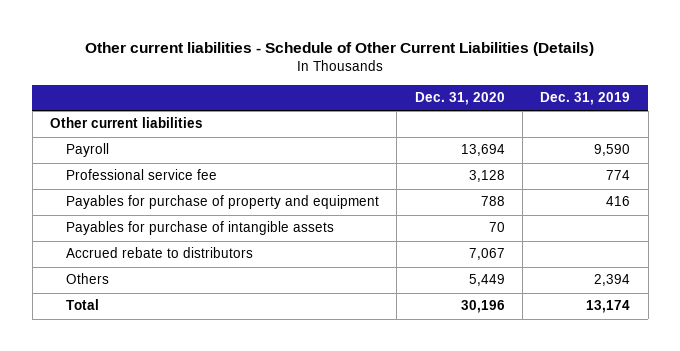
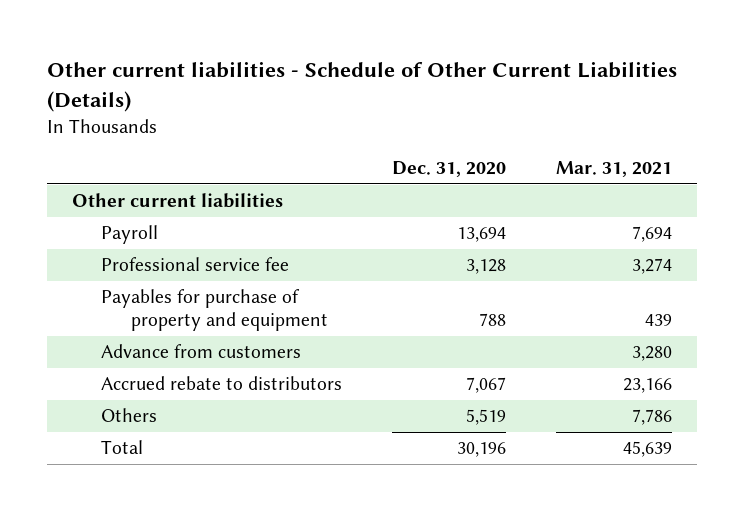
[540,91,631,105] Dec. 31, 2019 -> none
none -> [556,161,673,178] Mar. 31, 2021
[65,221,334,236] Payables for purchase of intangible assets -> none
none -> [101,344,302,359] Advance from customers
[468,274,505,287] 5,449 -> [466,409,507,426] 5,519

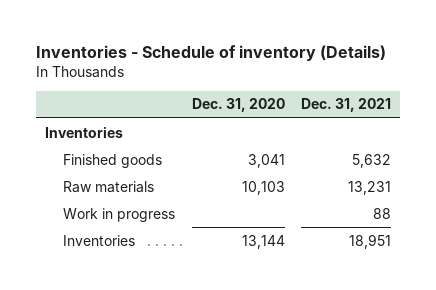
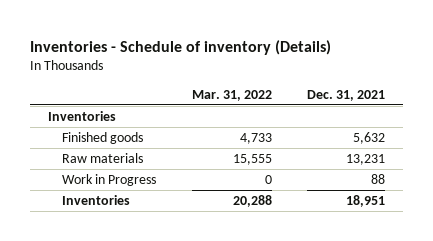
[191,98,285,113] Dec. 31, 2020 -> none
none -> [191,89,272,101] Mar. 31, 2022
[62,207,175,222] Work in progress -> [62,173,157,186] Work in Progress

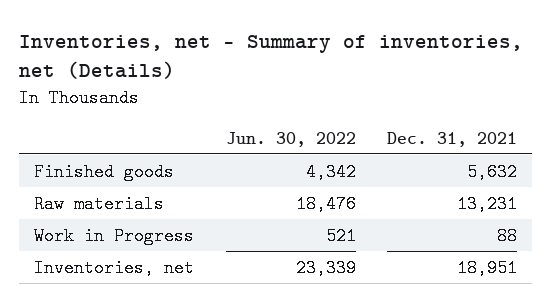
[30,39,332,55] Inventories - Schedule of inventory (Details) -> [18,35,523,80] Inventories, net - Summary of inventories, net (Details)
[191,89,272,101] Mar. 31, 2022 -> none
none -> [225,131,356,147] Jun. 30, 2022
[47,110,116,121] Inventories -> none
[62,194,131,205] Inventories -> [34,258,195,277] Inventories, net

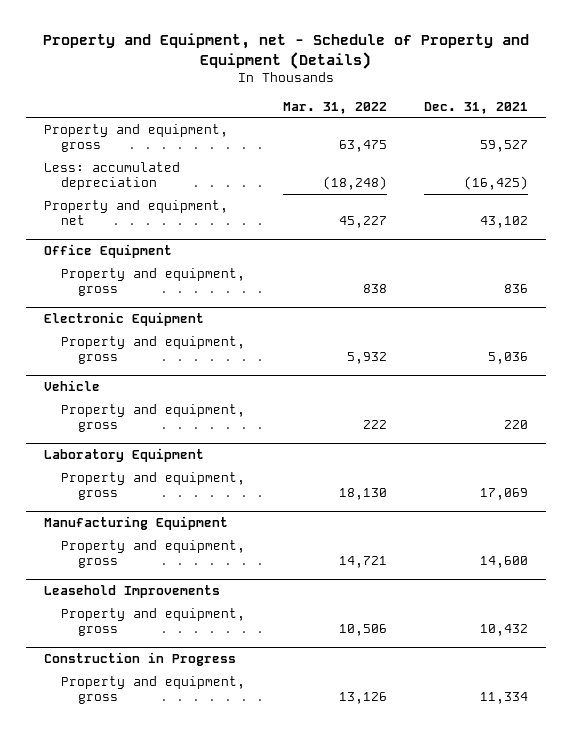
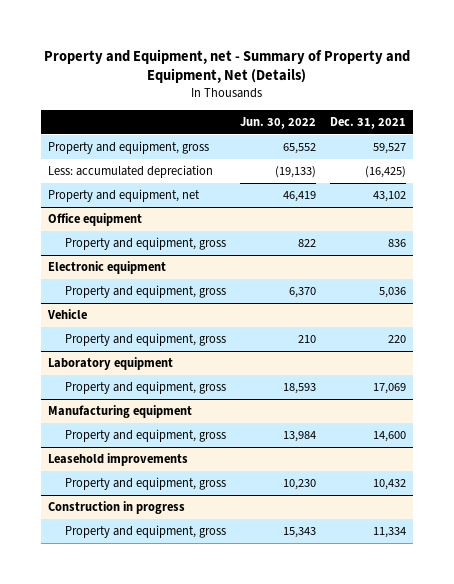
[43,33,530,70] Property and Equipment, net - Schedule of Property and Equipment (Details) -> [43,48,410,84] Property and Equipment, net - Summary of Property and Equipment, Net (Details)
[282,101,387,114] Mar. 31, 2022 -> none
none -> [239,116,316,129] Jun. 30, 2022
[44,244,173,259] Office Equipment -> [48,213,143,227] Office equipment
[44,312,205,327] Electronic Equipment -> [48,261,167,275] Electronic equipment
[44,448,205,463] Laboratory Equipment -> [48,357,174,371] Laboratory equipment
[44,516,229,531] Manufacturing Equipment -> [48,405,193,419] Manufacturing equipment
[44,585,221,599] Leasehold Improvements -> [48,453,189,467] Leasehold improvements
[44,652,237,667] Construction in Progress -> [48,501,186,515] Construction in progress

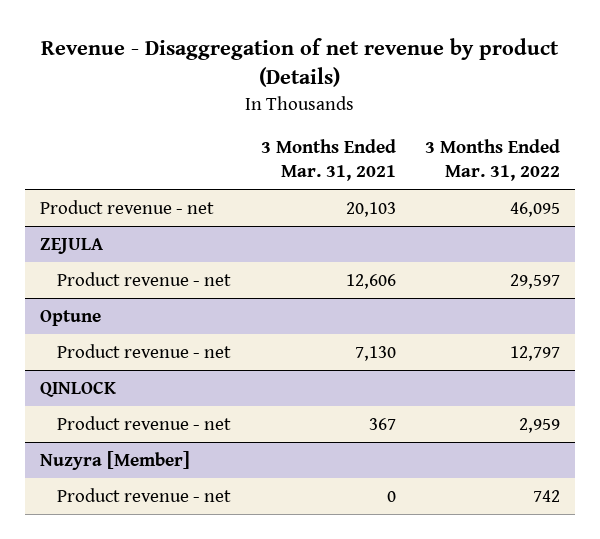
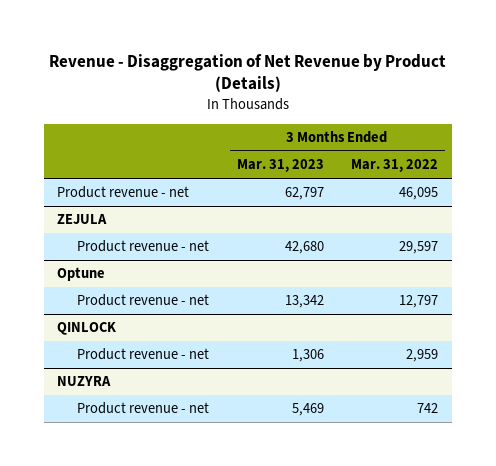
[40,37,559,88] Revenue - Disaggregation of net revenue by product (Details) -> [48,53,446,93] Revenue - Disaggregation of Net Revenue by Product (Details)
[260,139,396,182] 3 Months Ended Mar. 31, 2021 -> none
none -> [236,159,324,173] Mar. 31, 2023
[39,450,190,470] Nuzyra [Member] -> [57,376,112,387] NUZYRA

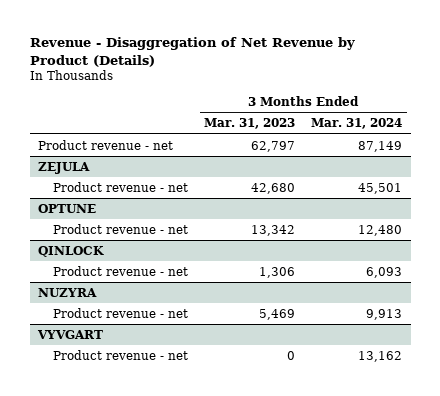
[351,159,439,173] Mar. 31, 2022 -> none
none -> [311,118,403,130] Mar. 31, 2024
[57,267,106,282] Optune -> [37,203,96,213] OPTUNE
none -> [36,329,103,339] VYVGART
none -> [53,349,189,360] Product revenue - net

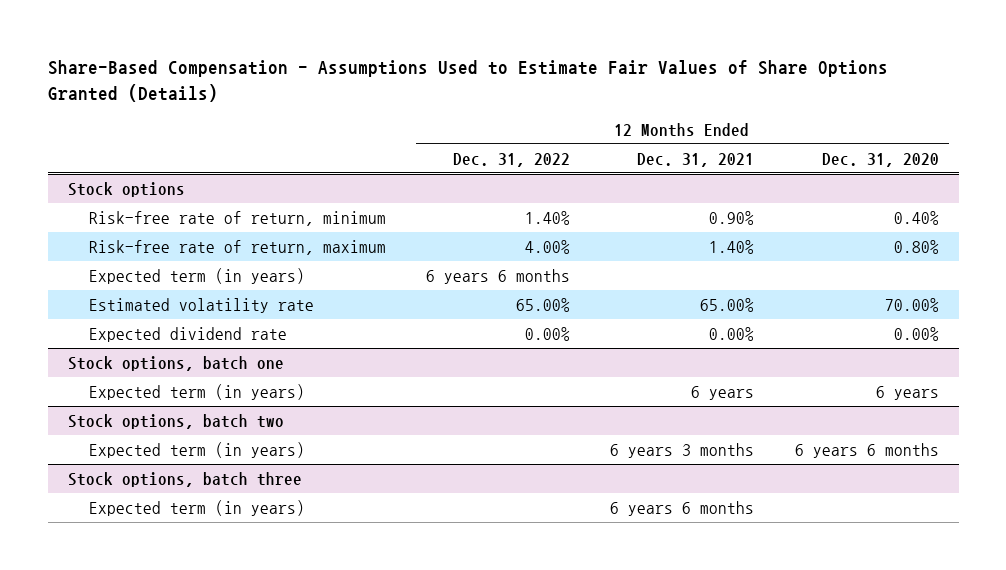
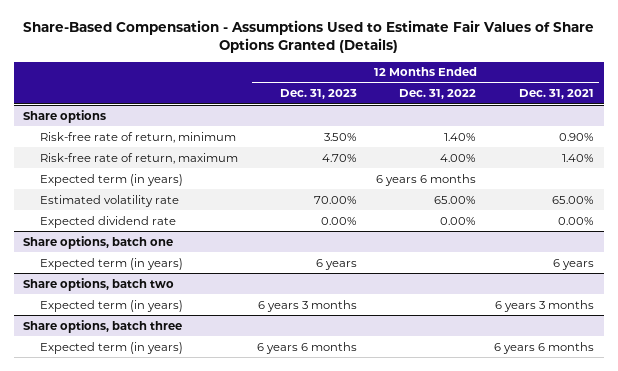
[821,152,939,167] Dec. 31, 2020 -> none
none -> [279,89,357,100] Dec. 31, 2023
[67,181,185,197] Stock options -> [23,109,107,123] Share options
[67,355,284,371] Stock options, batch one -> [23,235,174,249] Share options, batch one
[67,413,284,429] Stock options, batch two -> [23,277,175,291] Share options, batch two
[67,471,302,487] Stock options, batch three -> [23,319,183,333] Share options, batch three

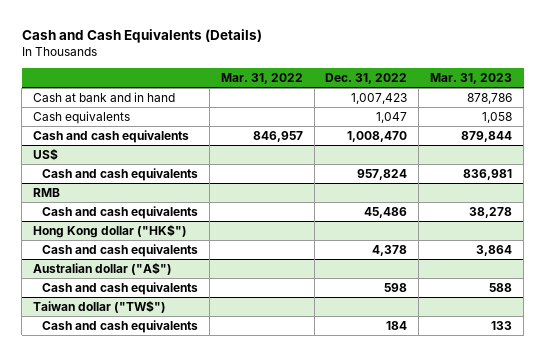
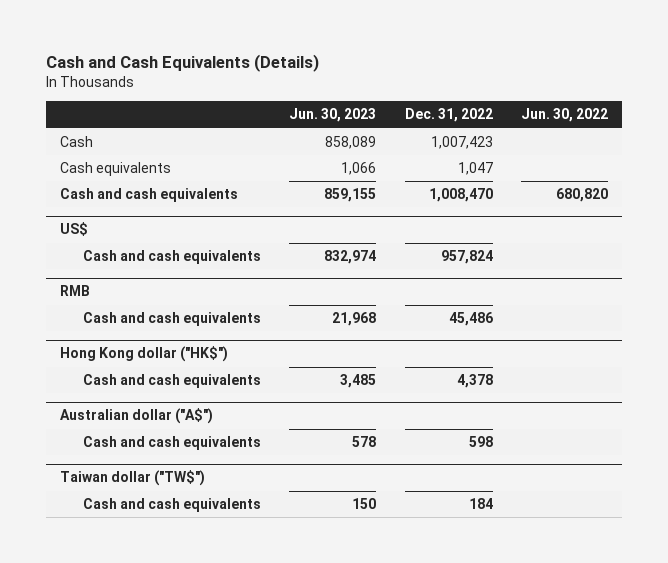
[220,72,303,84] Mar. 31, 2022 -> none
[430,72,513,84] Mar. 31, 2023 -> none
none -> [289,108,377,123] Jun. 30, 2023
none -> [521,108,609,123] Jun. 30, 2022
[33,91,176,102] Cash at bank and in hand -> [60,136,94,148] Cash

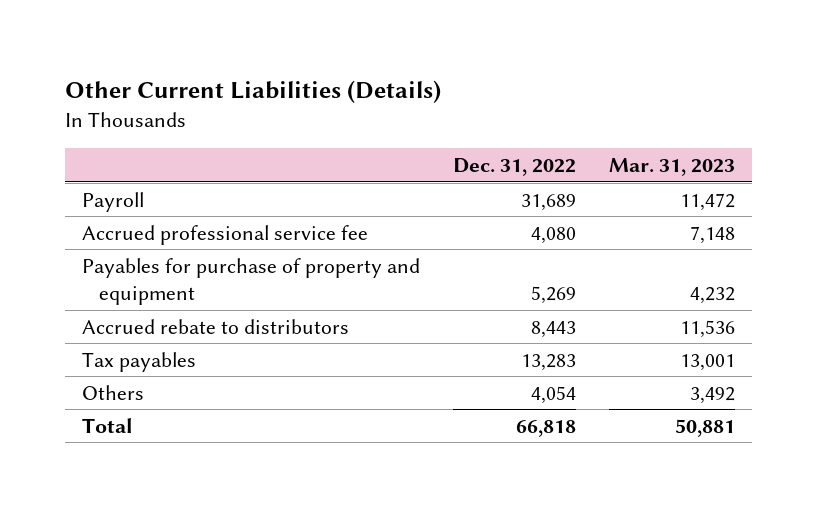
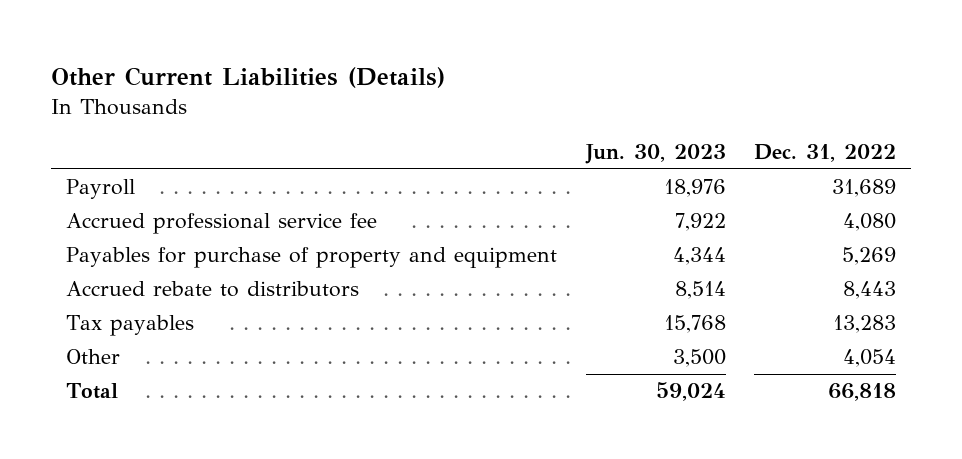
[609,157,736,176] Mar. 31, 2023 -> none
none -> [584,144,726,165] Jun. 30, 2023
[81,384,144,400] Others -> [65,349,120,365] Other

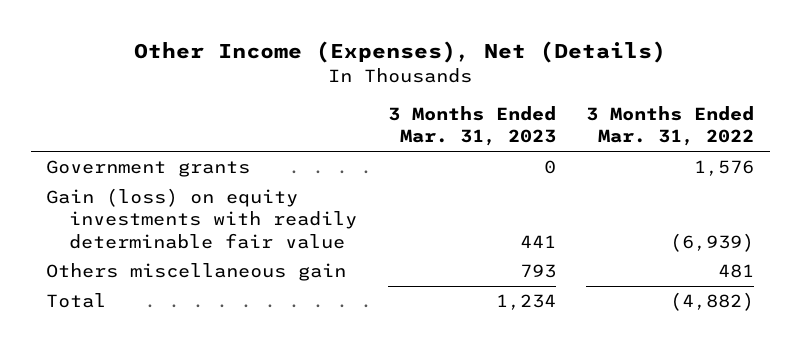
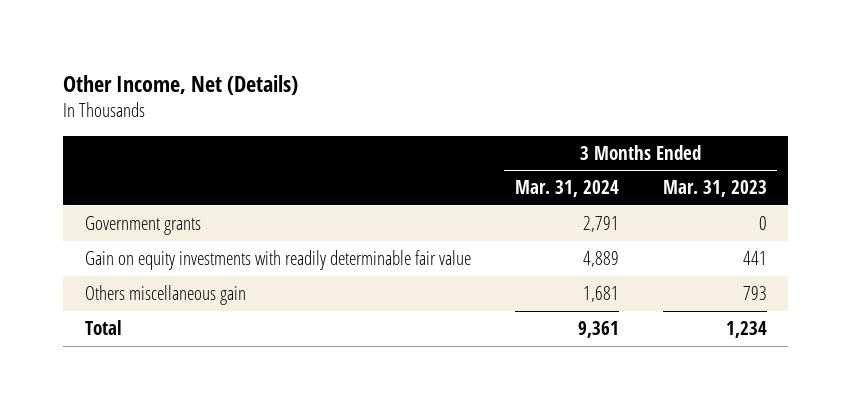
[134,41,667,64] Other Income (Expenses), Net (Details) -> [63,75,299,96] Other Income, Net (Details)
[586,105,755,147] 3 Months Ended Mar. 31, 2022 -> none
none -> [514,180,619,198] Mar. 31, 2024
[46,187,358,249] Gain (loss) on equity investments with readily determinable fair value -> [85,249,472,270] Gain on equity investments with readily determinable fair value

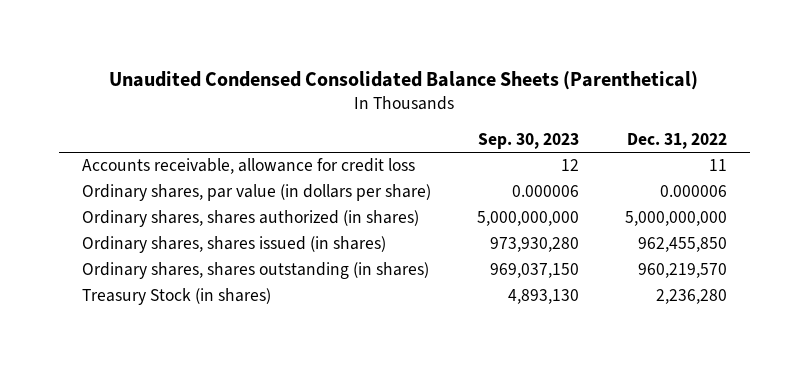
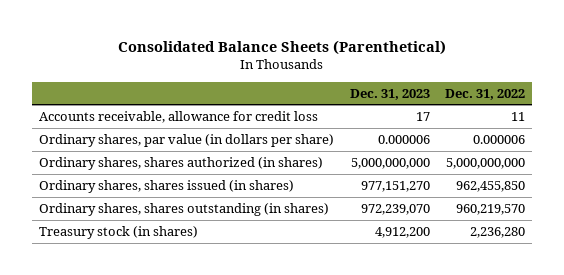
[109,70,699,90] Unaudited Condensed Consolidated Balance Sheets (Parenthetical) -> [118,39,447,55] Consolidated Balance Sheets (Parenthetical)
[477,132,579,149] Sep. 30, 2023 -> none
none -> [349,88,430,100] Dec. 31, 2023
[82,288,272,306] Treasury Stock (in shares) -> [39,225,199,239] Treasury stock (in shares)

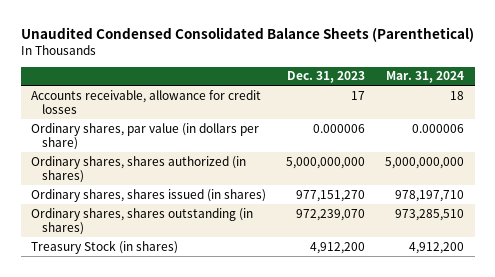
[118,39,447,55] Consolidated Balance Sheets (Parenthetical) -> [20,26,474,42] Unaudited Condensed Consolidated Balance Sheets (Parenthetical)
[444,88,525,100] Dec. 31, 2022 -> none
none -> [386,71,465,84] Mar. 31, 2024
[39,110,319,123] Accounts receivable, allowance for credit loss -> [30,89,261,115] Accounts receivable, allowance for credit losses
[39,225,199,239] Treasury stock (in shares) -> [30,239,178,254] Treasury Stock (in shares)

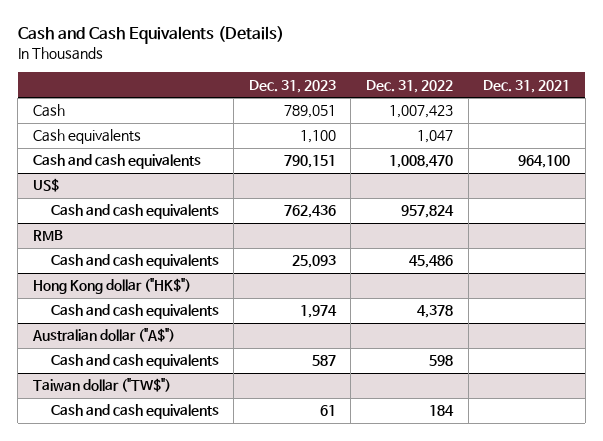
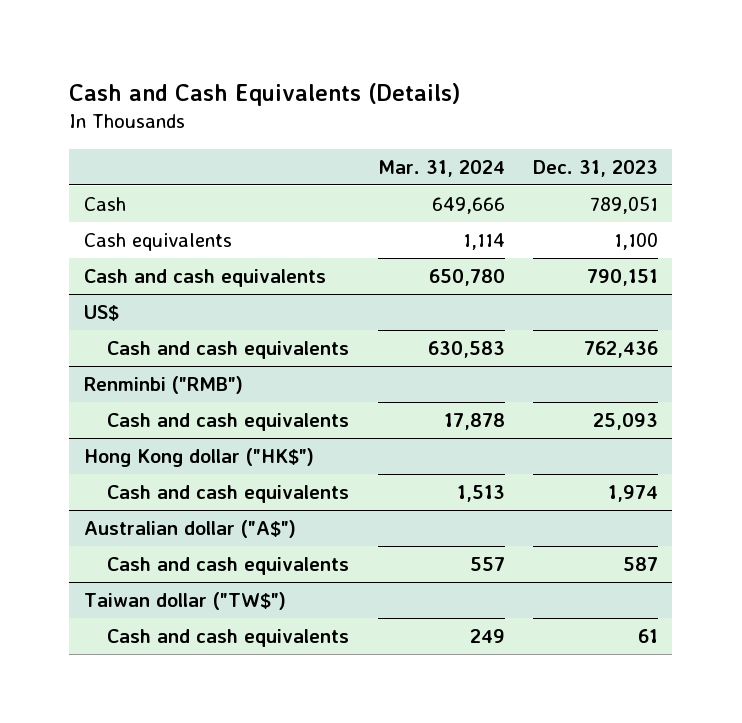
[366,79,454,93] Dec. 31, 2022 -> none
[483,79,571,93] Dec. 31, 2021 -> none
none -> [377,159,505,177] Mar. 31, 2024
[32,230,63,242] RMB -> [83,375,243,394] Renminbi ("RMB")

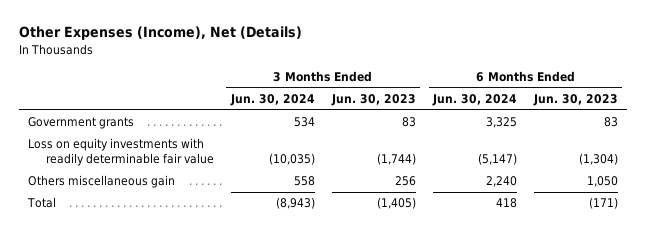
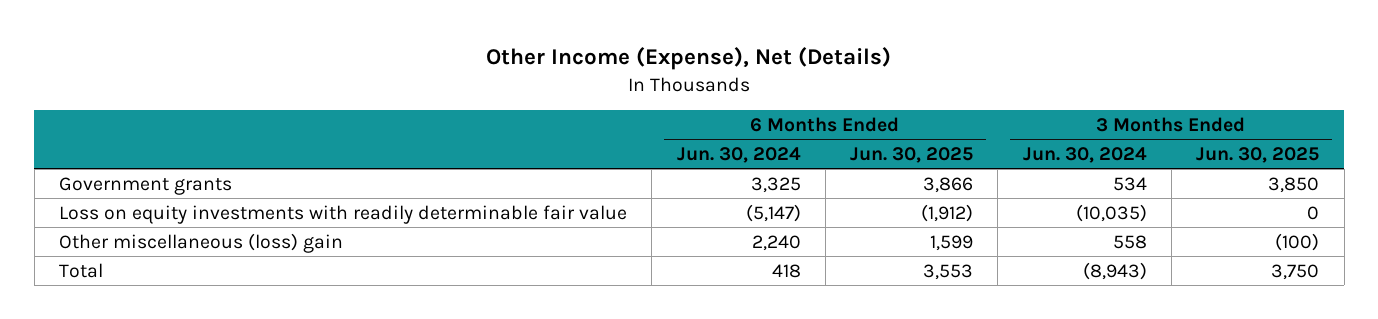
[18,26,302,41] Other Expenses (Income), Net (Details) -> [486,47,892,71] Other Income (Expense), Net (Details)
[330,94,416,107] Jun. 30, 2023 -> none
[533,94,619,107] Jun. 30, 2023 -> none
none -> [850,146,974,163] Jun. 30, 2025
none -> [1196,146,1320,163] Jun. 30, 2025
[27,175,175,189] Others miscellaneous gain -> [58,232,343,253] Other miscellaneous (loss) gain

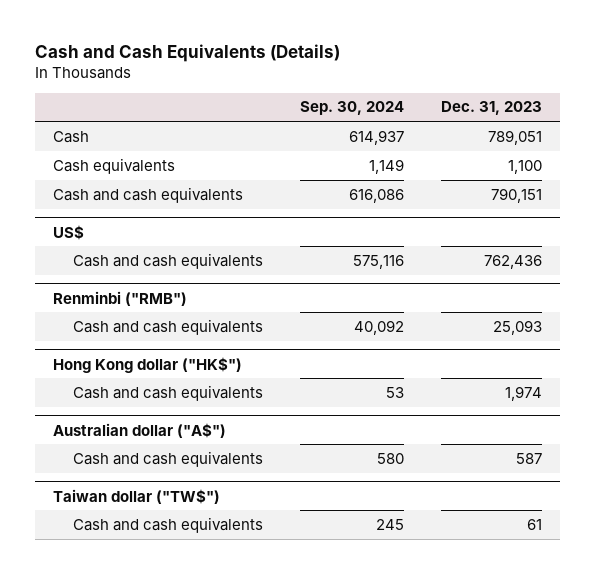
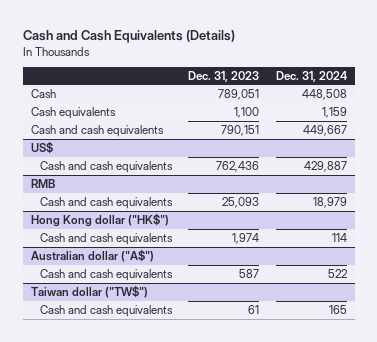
[299,101,404,116] Sep. 30, 2024 -> none
none -> [275,70,348,82] Dec. 31, 2024
[53,290,188,306] Renminbi ("RMB") -> [30,178,56,188] RMB

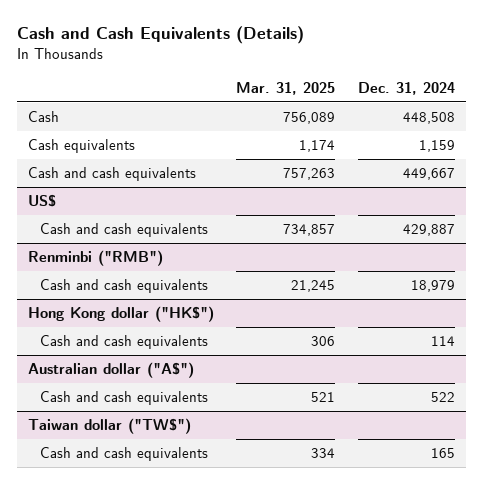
[188,70,260,82] Dec. 31, 2023 -> none
none -> [236,81,336,95] Mar. 31, 2025
[30,178,56,188] RMB -> [28,250,164,267] Renminbi ("RMB")

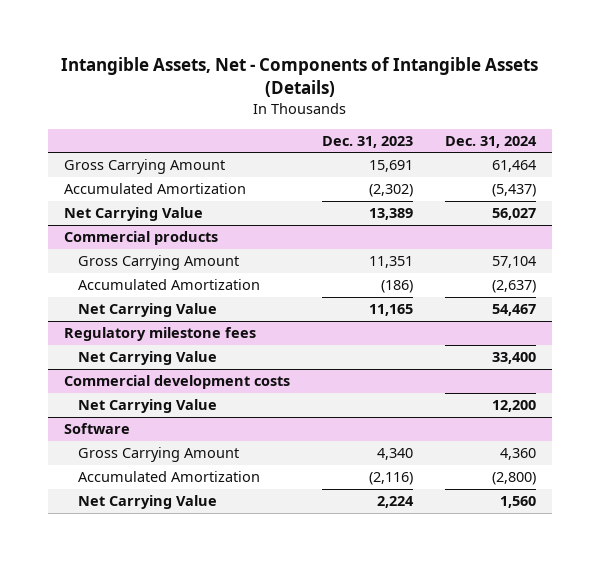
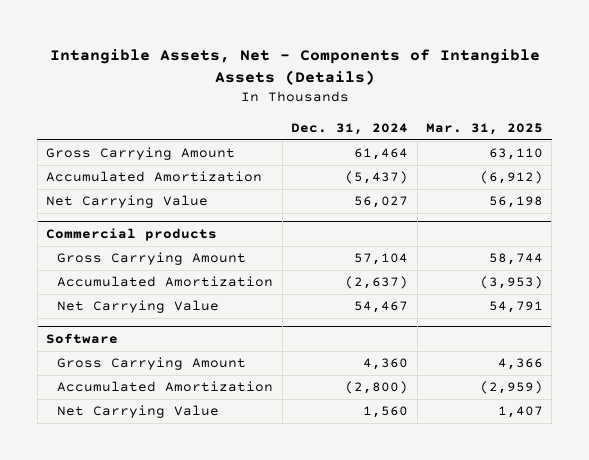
[321,135,413,148] Dec. 31, 2023 -> none
none -> [425,122,543,135] Mar. 31, 2025
[63,327,256,342] Regulatory milestone fees -> none
[78,351,218,366] Net Carrying Value -> none
[63,375,290,390] Commercial development costs -> none
[78,399,218,414] Net Carrying Value -> none

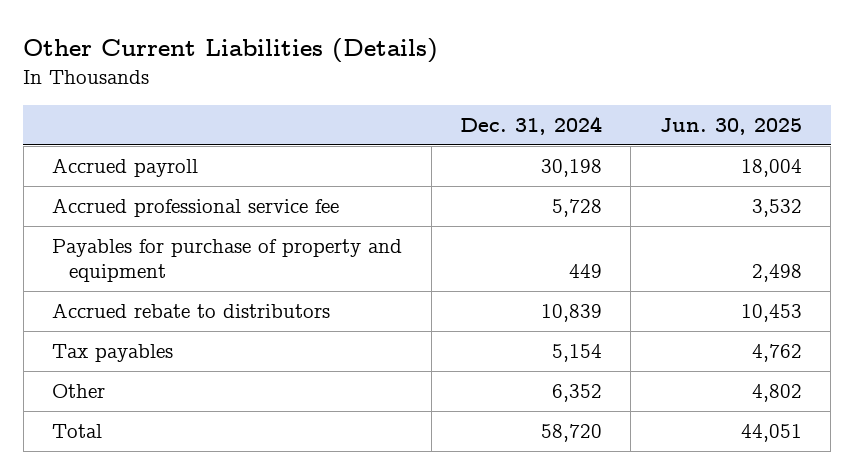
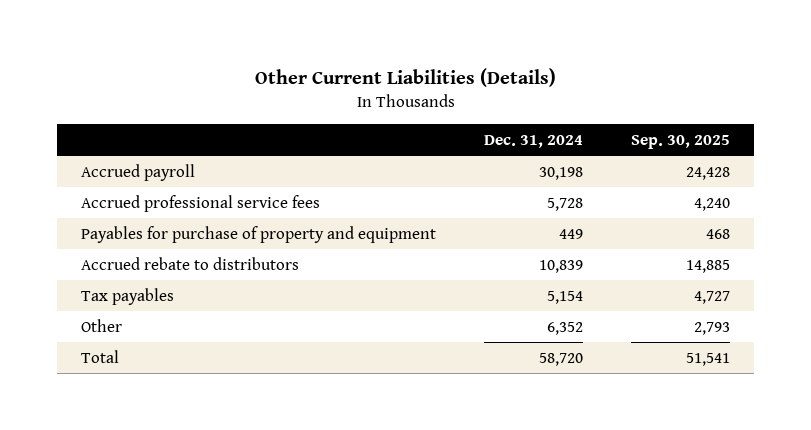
[659,118,802,136] Jun. 30, 2025 -> none
none -> [631,135,731,150] Sep. 30, 2025
[52,198,340,218] Accrued professional service fee -> [80,195,320,213] Accrued professional service fees

